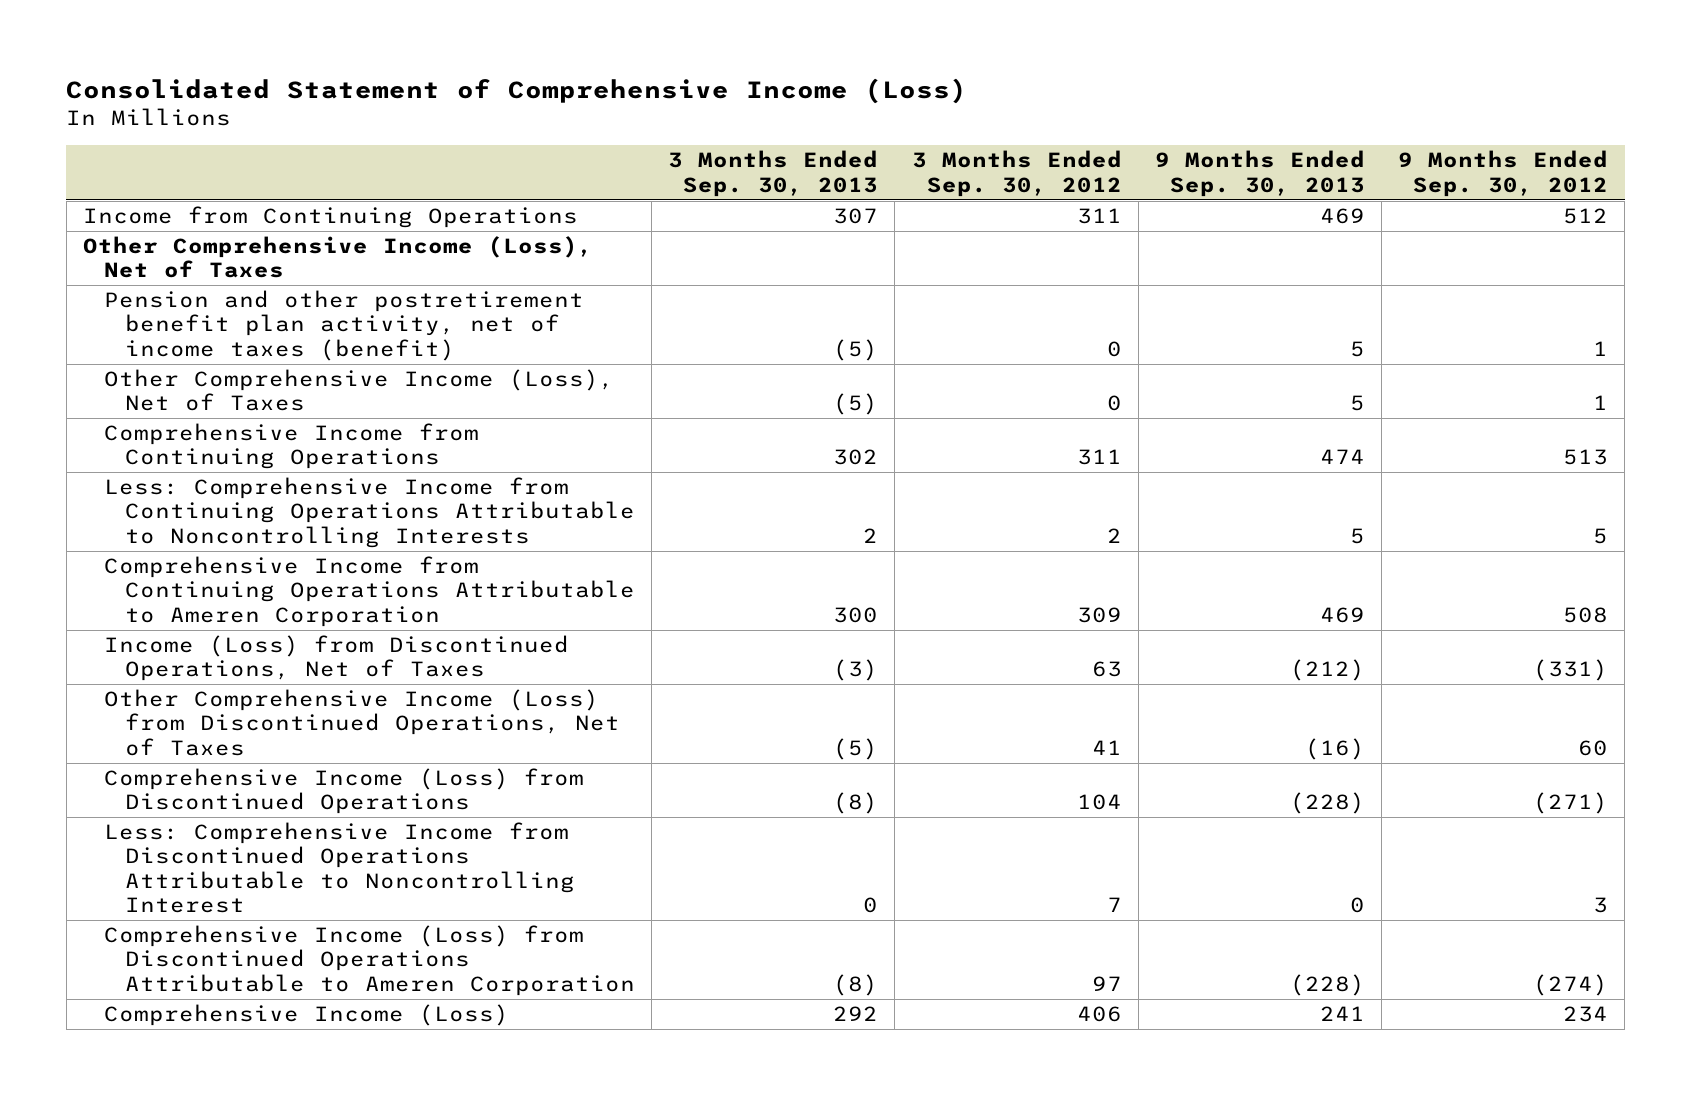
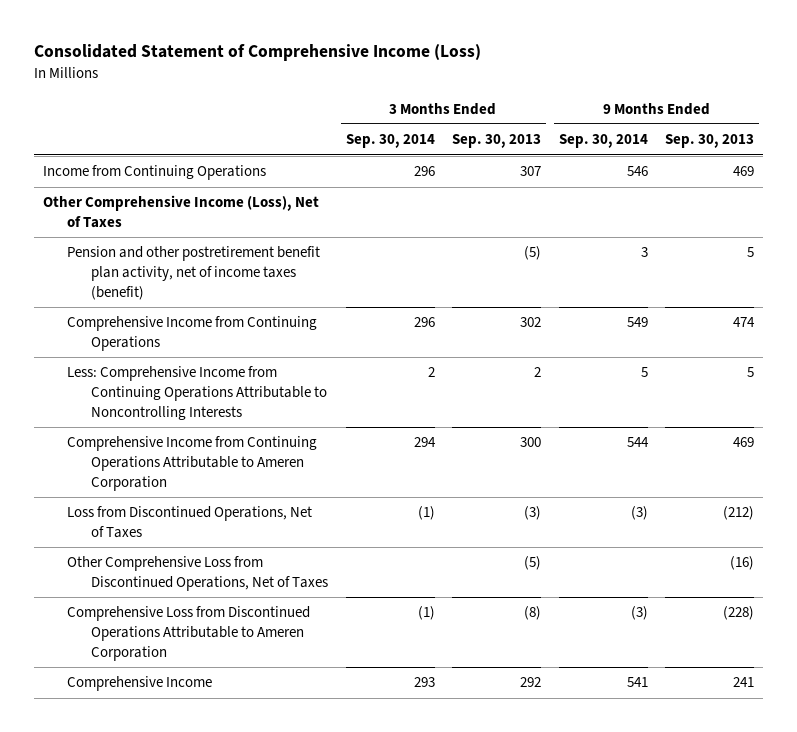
[911,150,1122,197] 3 Months Ended Sep. 30, 2012 -> none
[1397,150,1608,197] 9 Months Ended Sep. 30, 2012 -> none
none -> [345,134,435,149] Sep. 30, 2014
none -> [558,134,648,149] Sep. 30, 2014
[104,368,615,412] Other Comprehensive Income (Loss), Net of Taxes -> none
[104,767,585,815] Comprehensive Income (Loss) from Discontinued Operations -> none
[104,821,576,914] Less: Comprehensive Income from Discontinued Operations Attributable to Noncontrolling Interest -> none
[104,634,570,682] Income (Loss) from Discontinued Operations, Net of Taxes -> [66,506,312,539] Loss from Discontinued Operations, Net of Taxes
[104,688,621,756] Other Comprehensive Income (Loss) from Discontinued Operations, Net of Taxes -> [66,556,329,592] Other Comprehensive Loss from Discontinued Operations, Net of Taxes
[104,924,636,996] Comprehensive Income (Loss) from Discontinued Operations Attributable to Ameren Corporation -> [66,606,310,661] Comprehensive Loss from Discontinued Operations Attributable to Ameren Corporation
[104,1003,510,1026] Comprehensive Income (Loss) -> [66,676,212,692] Comprehensive Income

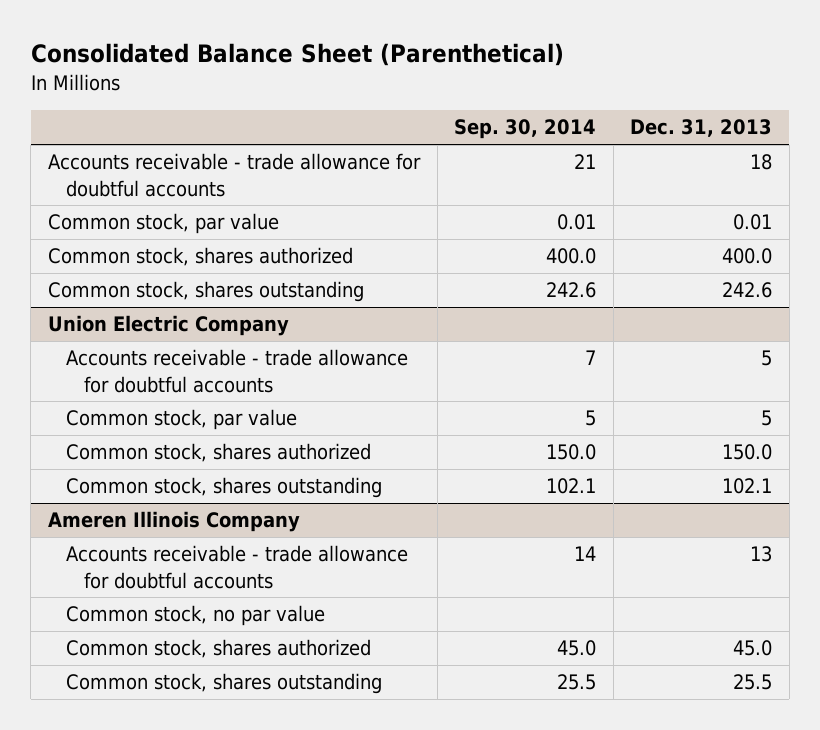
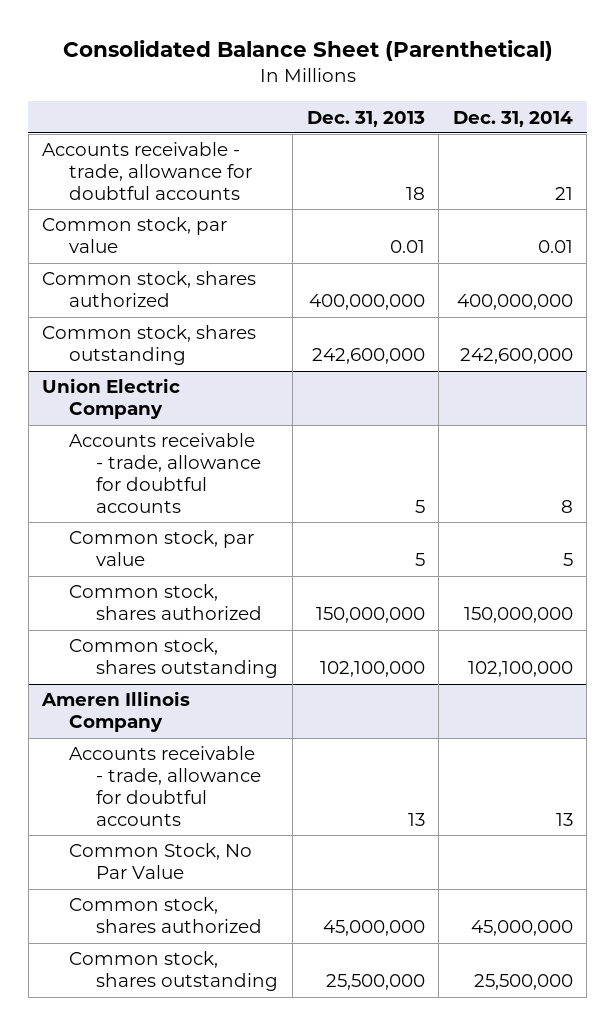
[454,119,597,140] Sep. 30, 2014 -> none
none -> [452,110,573,127] Dec. 31, 2014
[47,153,421,197] Accounts receivable - trade allowance for doubtful accounts -> [42,142,253,201] Accounts receivable - trade, allowance for doubtful accounts
[722,248,773,265] 400.0 -> [308,294,425,311] 400,000,000
[722,282,773,299] 242.6 -> [311,348,425,365] 242,600,000
[66,349,409,393] Accounts receivable - trade allowance for doubtful accounts -> [69,433,262,513] Accounts receivable - trade, allowance for doubtful accounts
[722,444,773,461] 150.0 -> [315,607,425,624] 150,000,000
[722,478,773,495] 102.1 -> [319,661,425,678] 102,100,000
[66,545,409,589] Accounts receivable - trade allowance for doubtful accounts -> [69,746,262,826] Accounts receivable - trade, allowance for doubtful accounts
[66,605,326,627] Common stock, no par value -> [69,843,253,880] Common Stock, No Par Value
[733,640,773,657] 45.0 -> [322,920,425,937] 45,000,000
[733,674,773,691] 25.5 -> [325,974,425,991] 25,500,000

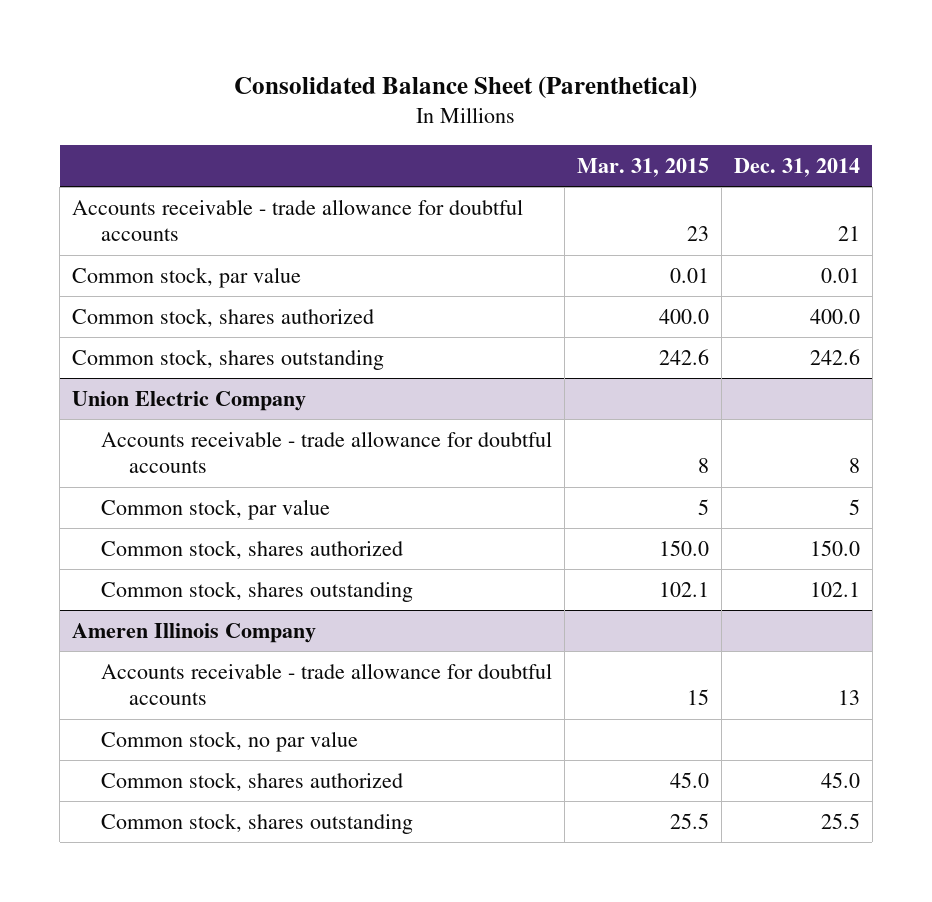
[306,110,425,127] Dec. 31, 2013 -> none
none -> [576,157,709,177] Mar. 31, 2015
[42,142,253,201] Accounts receivable - trade, allowance for doubtful accounts -> [72,198,524,242] Accounts receivable - trade allowance for doubtful accounts
[456,294,573,311] 400,000,000 -> [809,308,860,324] 400.0
[459,348,573,365] 242,600,000 -> [809,348,860,365] 242.6
[69,433,262,513] Accounts receivable - trade, allowance for doubtful accounts -> [100,430,552,474] Accounts receivable - trade allowance for doubtful accounts
[463,607,573,624] 150,000,000 -> [809,539,860,556] 150.0
[467,661,573,678] 102,100,000 -> [809,581,860,597] 102.1
[69,746,262,826] Accounts receivable - trade, allowance for doubtful accounts -> [100,662,552,706] Accounts receivable - trade allowance for doubtful accounts
[69,843,253,880] Common Stock, No Par Value -> [100,730,358,752] Common stock, no par value
[470,920,573,937] 45,000,000 -> [820,771,860,788] 45.0
[473,974,573,991] 25,500,000 -> [820,812,860,829] 25.5

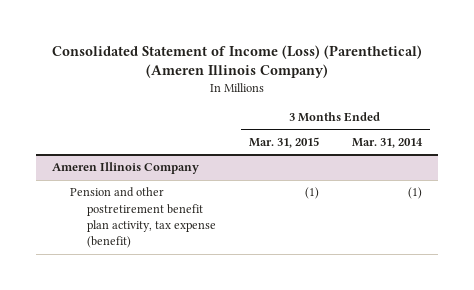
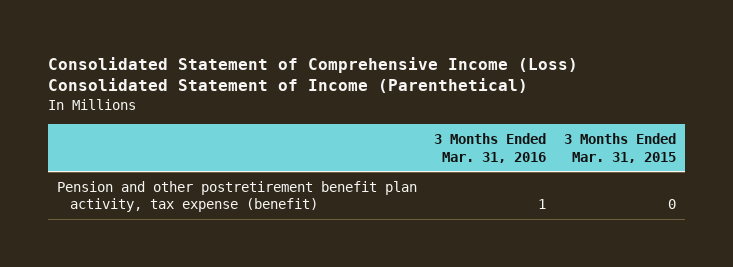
[52,44,423,79] Consolidated Statement of Income (Loss) (Parenthetical) (Ameren Illinois Company) -> [47,56,578,94] Consolidated Statement of Comprehensive Income (Loss) Consolidated Statement of Income (Parenthetical)
[351,137,423,148] Mar. 31, 2014 -> none
none -> [434,132,547,163] 3 Months Ended Mar. 31, 2016
[52,162,200,175] Ameren Illinois Company -> none
[304,187,319,200] (1) -> [668,199,677,210] 0

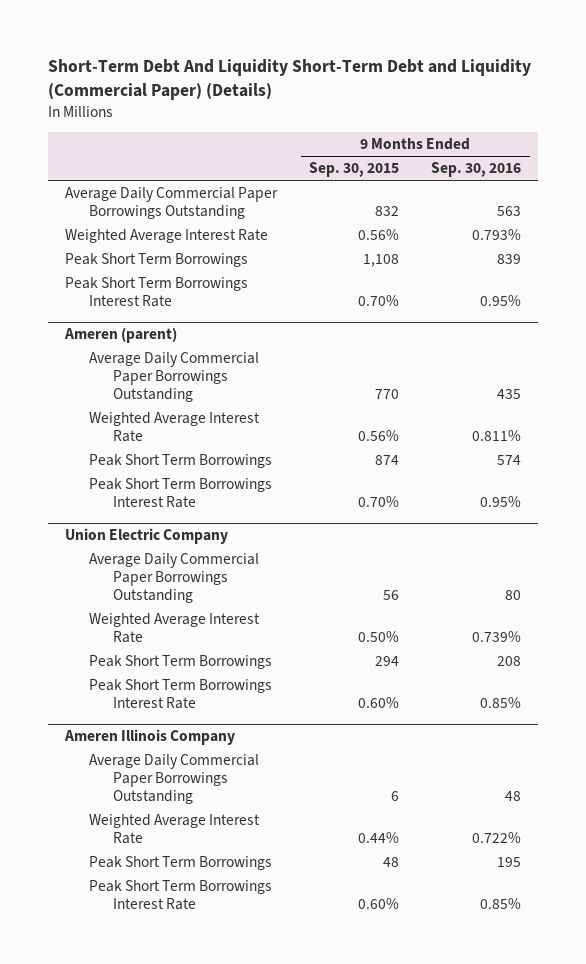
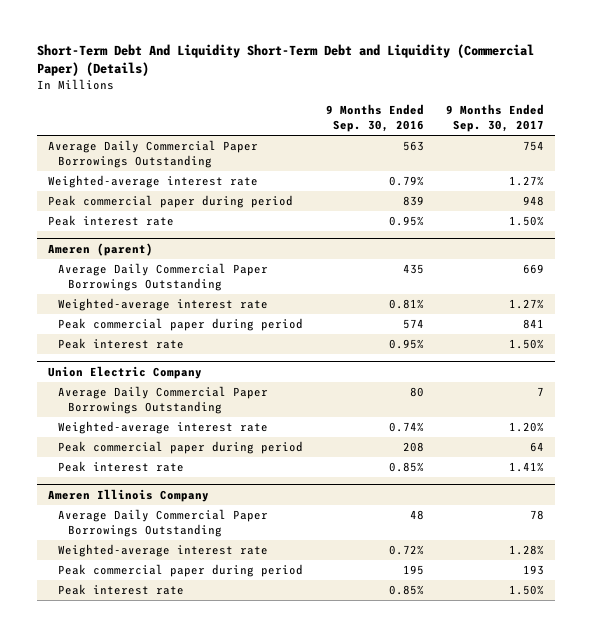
[309,162,400,178] Sep. 30, 2015 -> none
none -> [445,104,544,132] 9 Months Ended Sep. 30, 2017
[64,229,268,244] Weighted Average Interest Rate -> [48,175,259,189] Weighted-average interest rate
[472,229,522,241] 0.793% -> [388,176,424,187] 0.79%
[64,253,248,268] Peak Short Term Borrowings -> [48,195,294,209] Peak commercial paper during period
[64,277,248,308] Peak Short Term Borrowings Interest Rate -> [48,215,175,227] Peak interest rate
[88,412,260,443] Weighted Average Interest Rate -> [58,298,269,312] Weighted-average interest rate
[472,430,522,442] 0.811% -> [388,299,424,310] 0.81%
[88,454,272,469] Peak Short Term Borrowings -> [58,318,304,332] Peak commercial paper during period
[88,478,272,509] Peak Short Term Borrowings Interest Rate -> [58,338,185,350] Peak interest rate
[88,613,260,644] Weighted Average Interest Rate -> [58,421,269,435] Weighted-average interest rate
[472,631,522,643] 0.739% -> [388,422,424,433] 0.74%
[88,655,272,670] Peak Short Term Borrowings -> [58,441,304,455] Peak commercial paper during period
[88,679,272,710] Peak Short Term Borrowings Interest Rate -> [58,461,185,473] Peak interest rate
[88,814,260,845] Weighted Average Interest Rate -> [58,544,269,558] Weighted-average interest rate
[472,832,522,844] 0.722% -> [388,545,424,556] 0.72%
[88,856,272,871] Peak Short Term Borrowings -> [58,564,304,578] Peak commercial paper during period
[88,880,272,911] Peak Short Term Borrowings Interest Rate -> [58,584,185,596] Peak interest rate

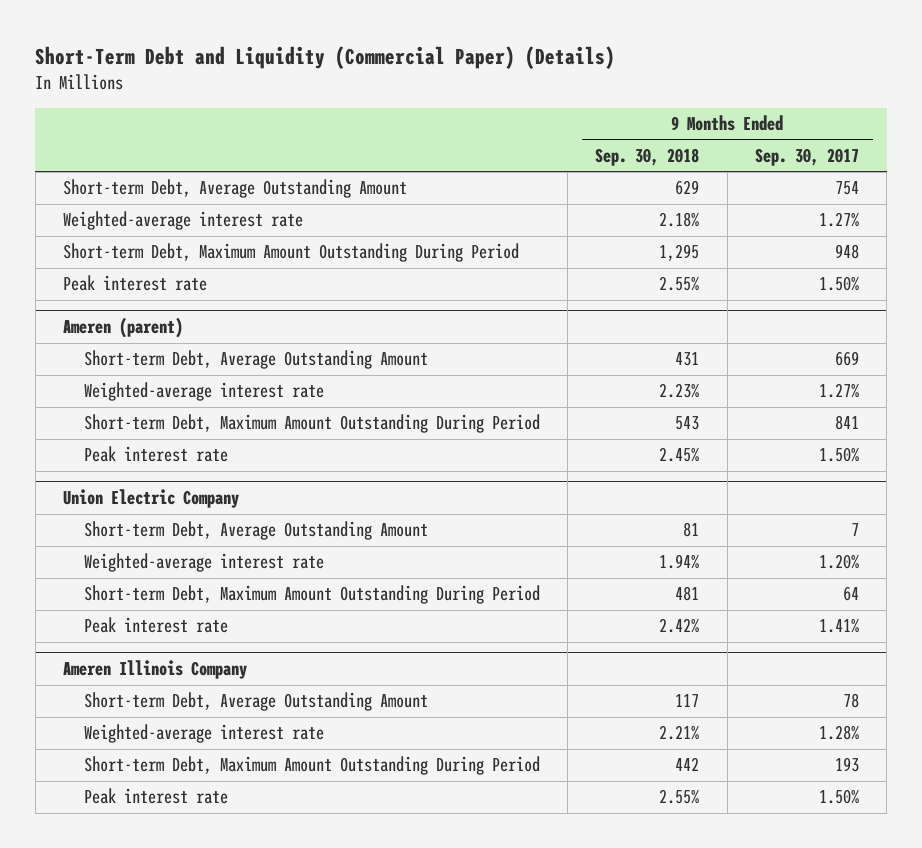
[37,44,535,76] Short-Term Debt And Liquidity Short-Term Debt and Liquidity (Commercial Paper) (Details) -> [35,46,616,70] Short-Term Debt and Liquidity (Commercial Paper) (Details)
[325,104,424,132] 9 Months Ended Sep. 30, 2016 -> none
none -> [595,147,700,166] Sep. 30, 2018
[48,140,259,168] Average Daily Commercial Paper Borrowings Outstanding -> [62,179,407,199] Short-term Debt, Average Outstanding Amount
[48,195,294,209] Peak commercial paper during period -> [62,243,519,263] Short-term Debt, Maximum Amount Outstanding During Period
[58,263,269,291] Average Daily Commercial Paper Borrowings Outstanding -> [83,350,428,370] Short-term Debt, Average Outstanding Amount
[58,318,304,332] Peak commercial paper during period -> [83,414,540,434] Short-term Debt, Maximum Amount Outstanding During Period
[58,386,269,414] Average Daily Commercial Paper Borrowings Outstanding -> none
none -> [83,521,428,541] Short-term Debt, Average Outstanding Amount
[58,441,304,455] Peak commercial paper during period -> none
none -> [83,585,540,605] Short-term Debt, Maximum Amount Outstanding During Period
[58,509,269,537] Average Daily Commercial Paper Borrowings Outstanding -> none
none -> [83,692,428,712] Short-term Debt, Average Outstanding Amount
[58,564,304,578] Peak commercial paper during period -> [83,756,540,776] Short-term Debt, Maximum Amount Outstanding During Period

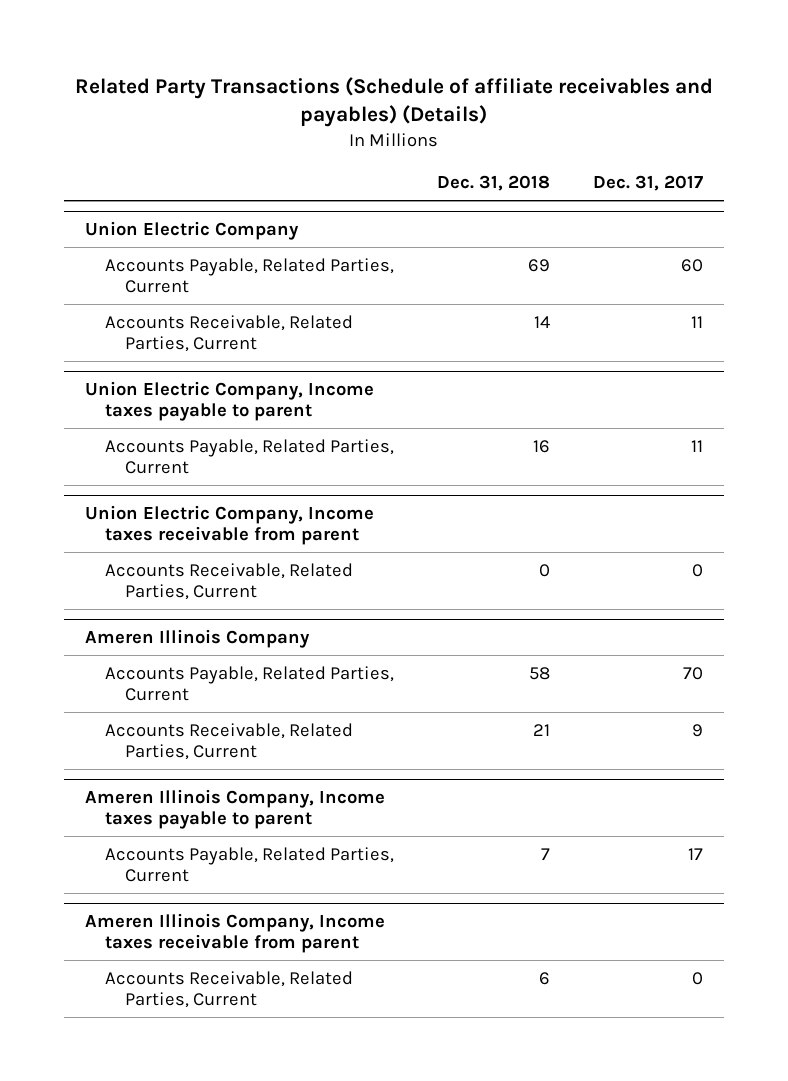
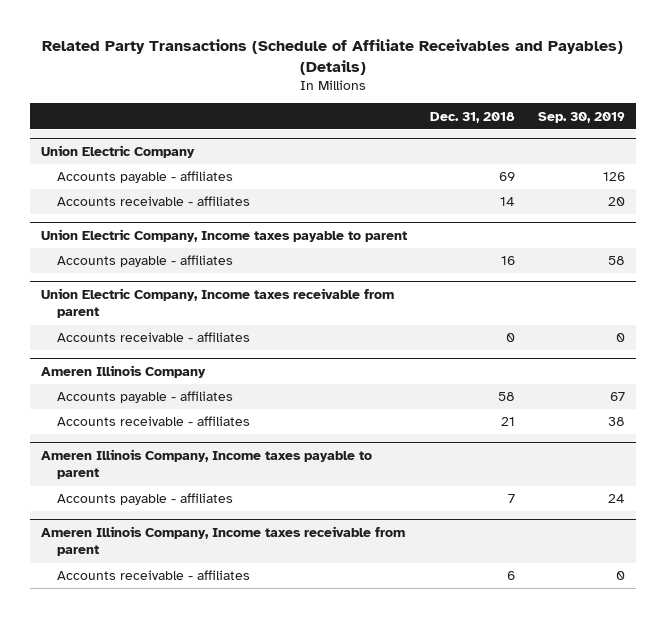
[75,76,714,128] Related Party Transactions (Schedule of affiliate receivables and payables) (Details) -> [41,38,623,75] Related Party Transactions (Schedule of Affiliate Receivables and Payables) (Details)
[592,175,703,192] Dec. 31, 2017 -> none
none -> [537,111,625,123] Sep. 30, 2019
[105,257,395,293] Accounts Payable, Related Parties, Current -> [57,171,234,184] Accounts payable - affiliates
[105,314,354,352] Accounts Receivable, Related Parties, Current -> [57,196,251,207] Accounts receivable - affiliates
[105,438,395,474] Accounts Payable, Related Parties, Current -> [57,255,234,268] Accounts payable - affiliates
[105,562,354,600] Accounts Receivable, Related Parties, Current -> [57,332,251,343] Accounts receivable - affiliates
[105,665,395,701] Accounts Payable, Related Parties, Current -> [57,391,234,404] Accounts payable - affiliates
[105,722,354,760] Accounts Receivable, Related Parties, Current -> [57,416,251,427] Accounts receivable - affiliates
[105,846,395,882] Accounts Payable, Related Parties, Current -> [57,493,234,506] Accounts payable - affiliates
[105,970,354,1008] Accounts Receivable, Related Parties, Current -> [57,570,251,581] Accounts receivable - affiliates

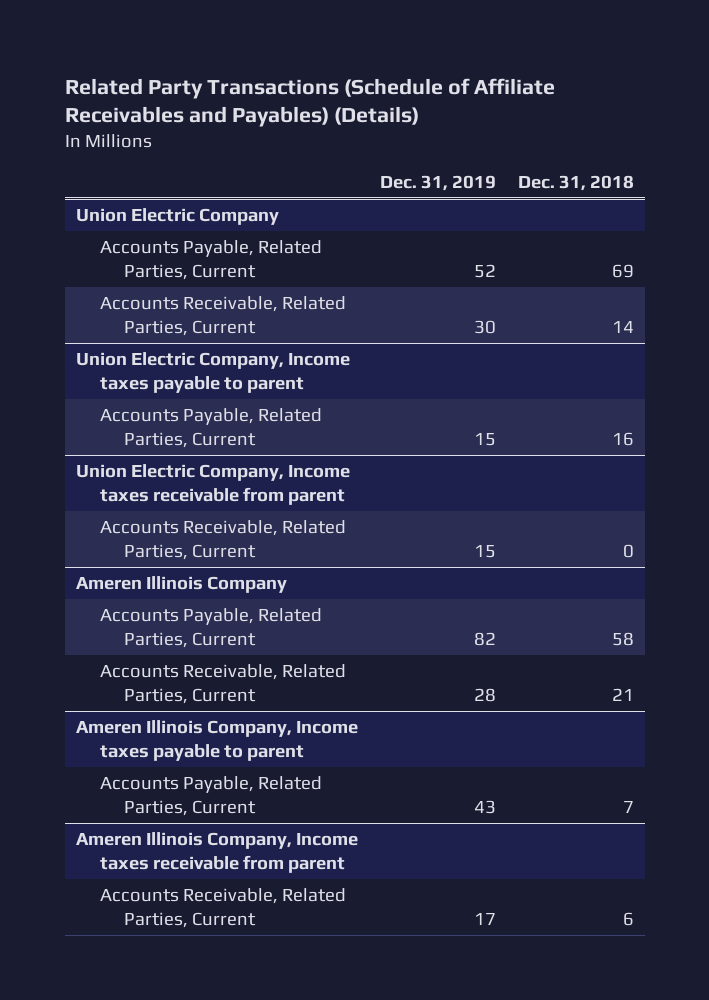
[537,111,625,123] Sep. 30, 2019 -> none
none -> [379,175,496,192] Dec. 31, 2019
[57,171,234,184] Accounts payable - affiliates -> [99,239,322,280] Accounts Payable, Related Parties, Current
[57,196,251,207] Accounts receivable - affiliates -> [99,295,346,336] Accounts Receivable, Related Parties, Current
[57,255,234,268] Accounts payable - affiliates -> [99,407,322,448] Accounts Payable, Related Parties, Current
[57,332,251,343] Accounts receivable - affiliates -> [99,519,346,560] Accounts Receivable, Related Parties, Current
[57,391,234,404] Accounts payable - affiliates -> [99,607,322,648] Accounts Payable, Related Parties, Current
[57,416,251,427] Accounts receivable - affiliates -> [99,663,346,704] Accounts Receivable, Related Parties, Current
[57,493,234,506] Accounts payable - affiliates -> [99,775,322,816] Accounts Payable, Related Parties, Current
[57,570,251,581] Accounts receivable - affiliates -> [99,887,346,928] Accounts Receivable, Related Parties, Current

